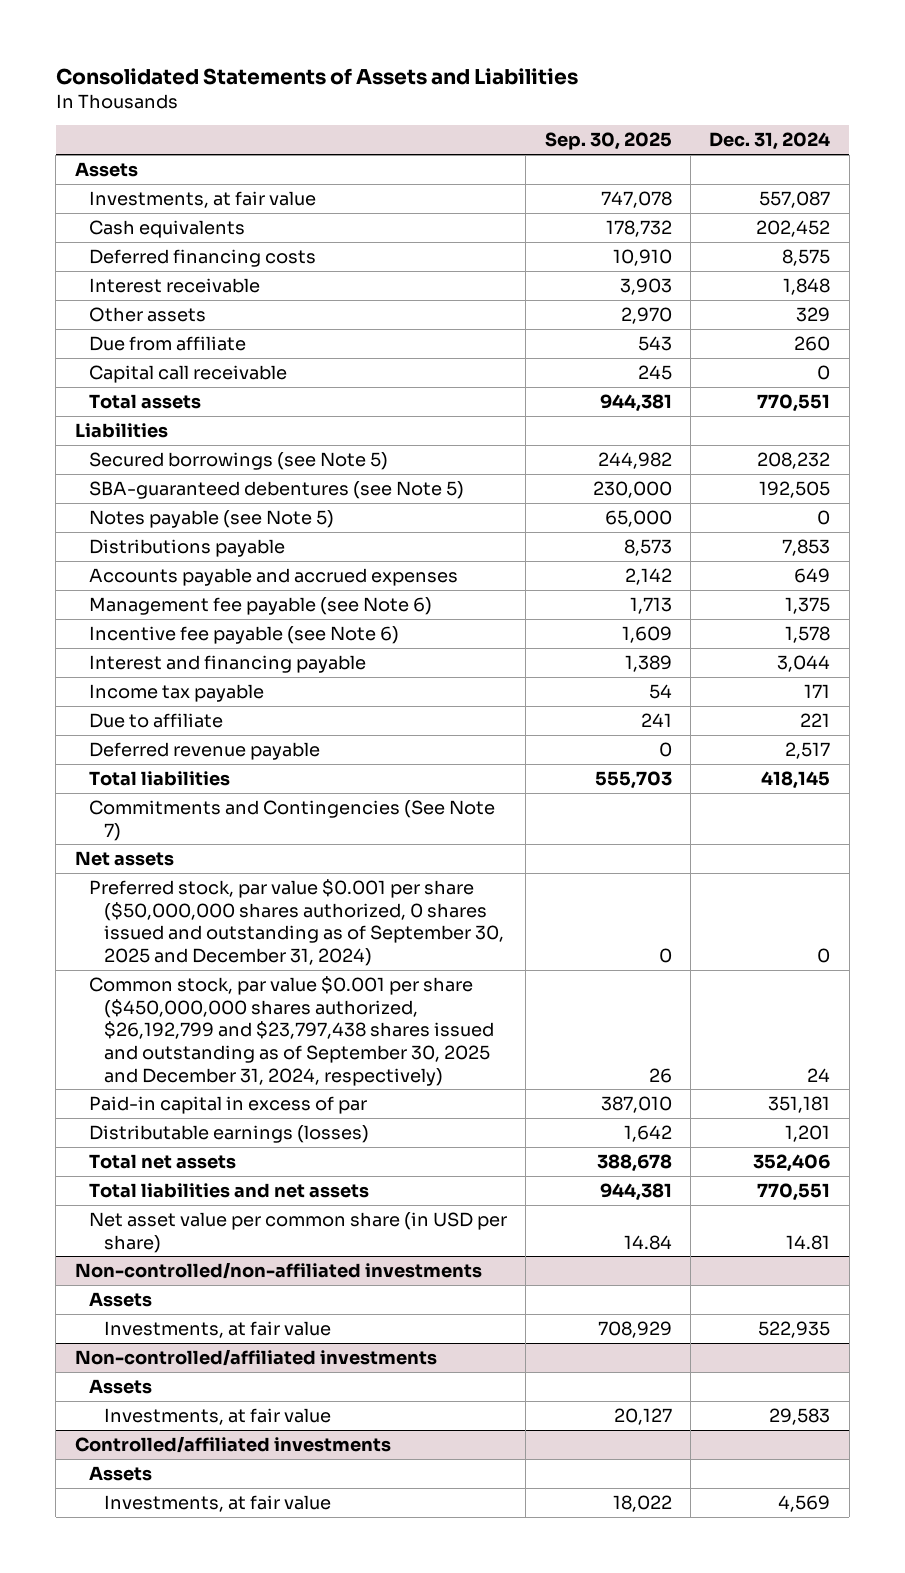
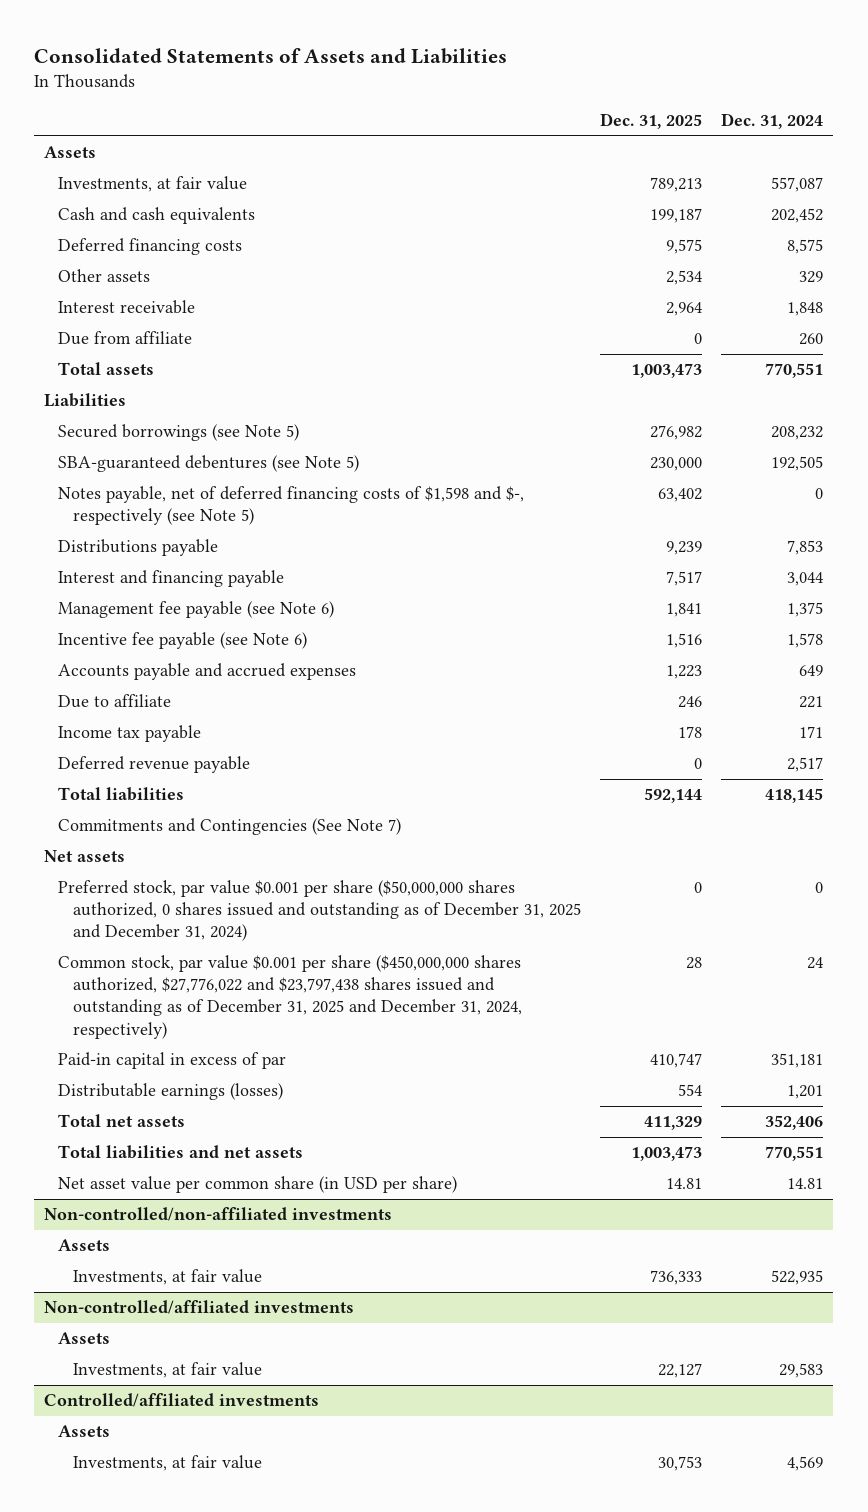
[544,132,672,151] Sep. 30, 2025 -> none
none -> [599,113,702,130] Dec. 31, 2025
[89,219,246,238] Cash equivalents -> [58,207,256,225] Cash and cash equivalents
[89,277,261,293] Interest receivable -> [58,300,196,315] Interest receivable
[89,364,288,383] Capital call receivable -> none
[89,509,335,528] Notes payable (see Note 5) -> [58,486,525,526] Notes payable, net of deferred financing costs of $1,598 and $-, respectively (see Note 5)
[89,654,367,673] Interest and financing payable -> [58,570,285,588] Interest and financing payable
[89,567,459,586] Accounts payable and accrued expenses -> [58,663,357,681] Accounts payable and accrued expenses
[89,683,265,702] Income tax payable -> [58,725,202,743] Income tax payable
[89,878,504,966] Preferred stock, par value $0.001 per share ($50,000,000 shares authorized, 0 shares issued and outstanding as of September 30, 2025 and December 31, 2024) -> [58,880,581,942] Preferred stock, par value $0.001 per share ($50,000,000 shares authorized, 0 shares issued and outstanding as of December 31, 2025 and December 31, 2024)
[89,975,494,1086] Common stock, par value $0.001 per share ($450,000,000 shares authorized, $26,192,799 and $23,797,438 shares issued and outstanding as of September 30, 2025 and December 31, 2024, respectively) -> [58,955,522,1039] Common stock, par value $0.001 per share ($450,000,000 shares authorized, $27,776,022 and $23,797,438 shares issued and outstanding as of December 31, 2025 and December 31, 2024, respectively)

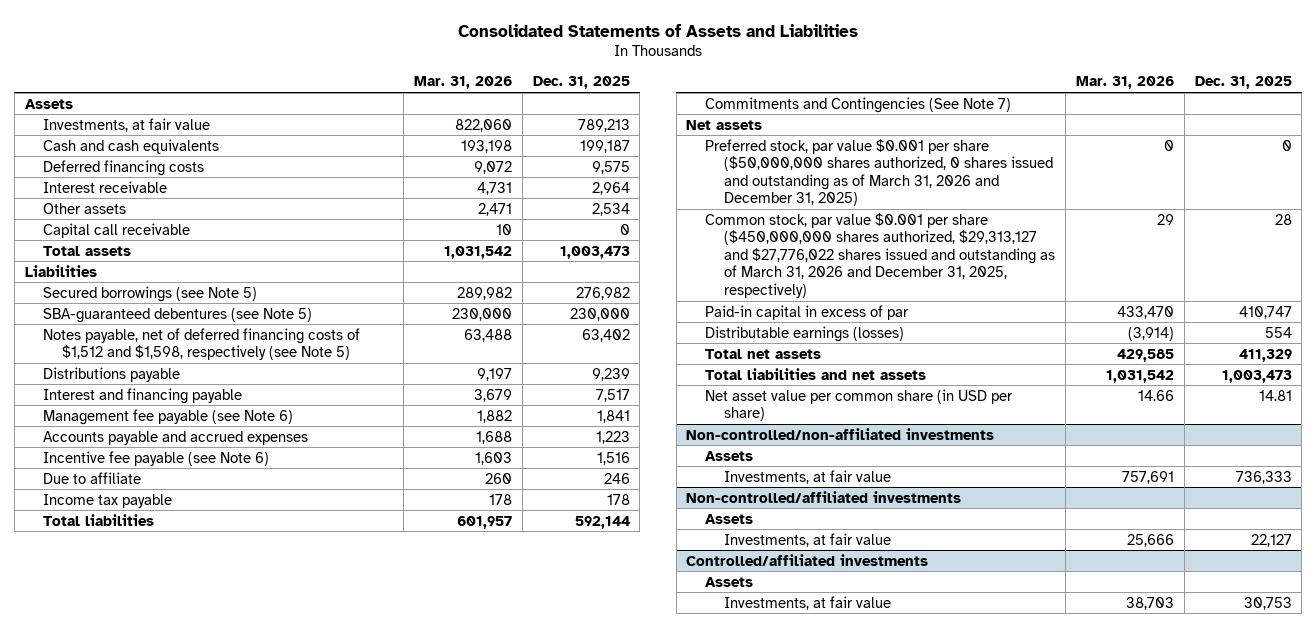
[721,113,824,130] Dec. 31, 2024 -> none
none -> [413,76,512,90] Mar. 31, 2026
[58,331,193,346] Due from affiliate -> none
[58,269,151,283] Other assets -> [43,202,127,214] Other assets
none -> [43,222,191,238] Capital call receivable
[58,486,525,526] Notes payable, net of deferred financing costs of $1,598 and $-, respectively (see Note 5) -> [43,327,361,361] Notes payable, net of deferred financing costs of $1,512 and $1,598, respectively (see Note 5)
[58,632,308,650] Incentive fee payable (see Note 6) -> [43,450,270,466] Incentive fee payable (see Note 6)
[58,756,251,774] Deferred revenue payable -> none
[58,880,581,942] Preferred stock, par value $0.001 per share ($50,000,000 shares authorized, 0 shares issued and outstanding as of December 31, 2025 and December 31, 2024) -> [705,138,1054,207] Preferred stock, par value $0.001 per share ($50,000,000 shares authorized, 0 shares issued and outstanding as of March 31, 2026 and December 31, 2025)
[58,955,522,1039] Common stock, par value $0.001 per share ($450,000,000 shares authorized, $27,776,022 and $23,797,438 shares issued and outstanding as of December 31, 2025 and December 31, 2024, respectively) -> [705,212,1056,298] Common stock, par value $0.001 per share ($450,000,000 shares authorized, $29,313,127 and $27,776,022 shares issued and outstanding as of March 31, 2026 and December 31, 2025, respectively)

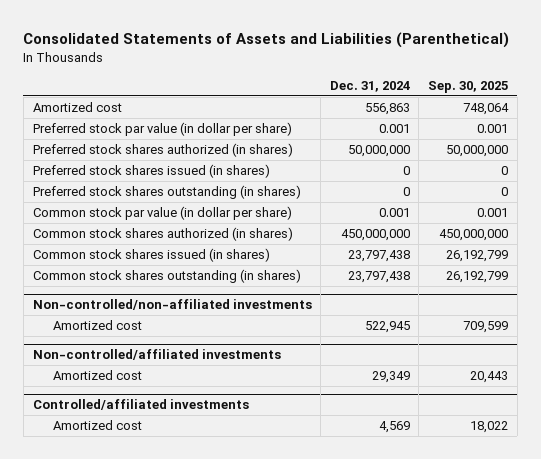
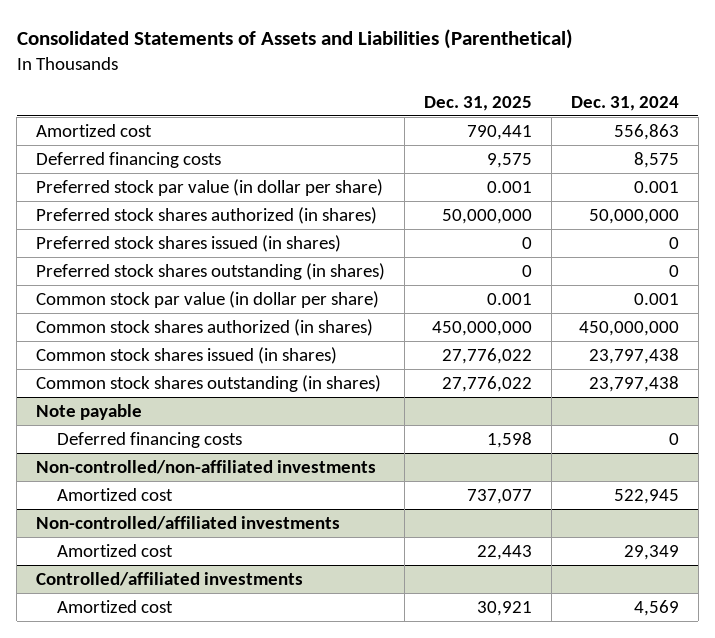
[428,81,509,94] Sep. 30, 2025 -> none
none -> [423,95,532,111] Dec. 31, 2025
none -> [35,151,221,168] Deferred financing costs
none -> [35,403,142,420] Note payable
none -> [57,431,243,448] Deferred financing costs

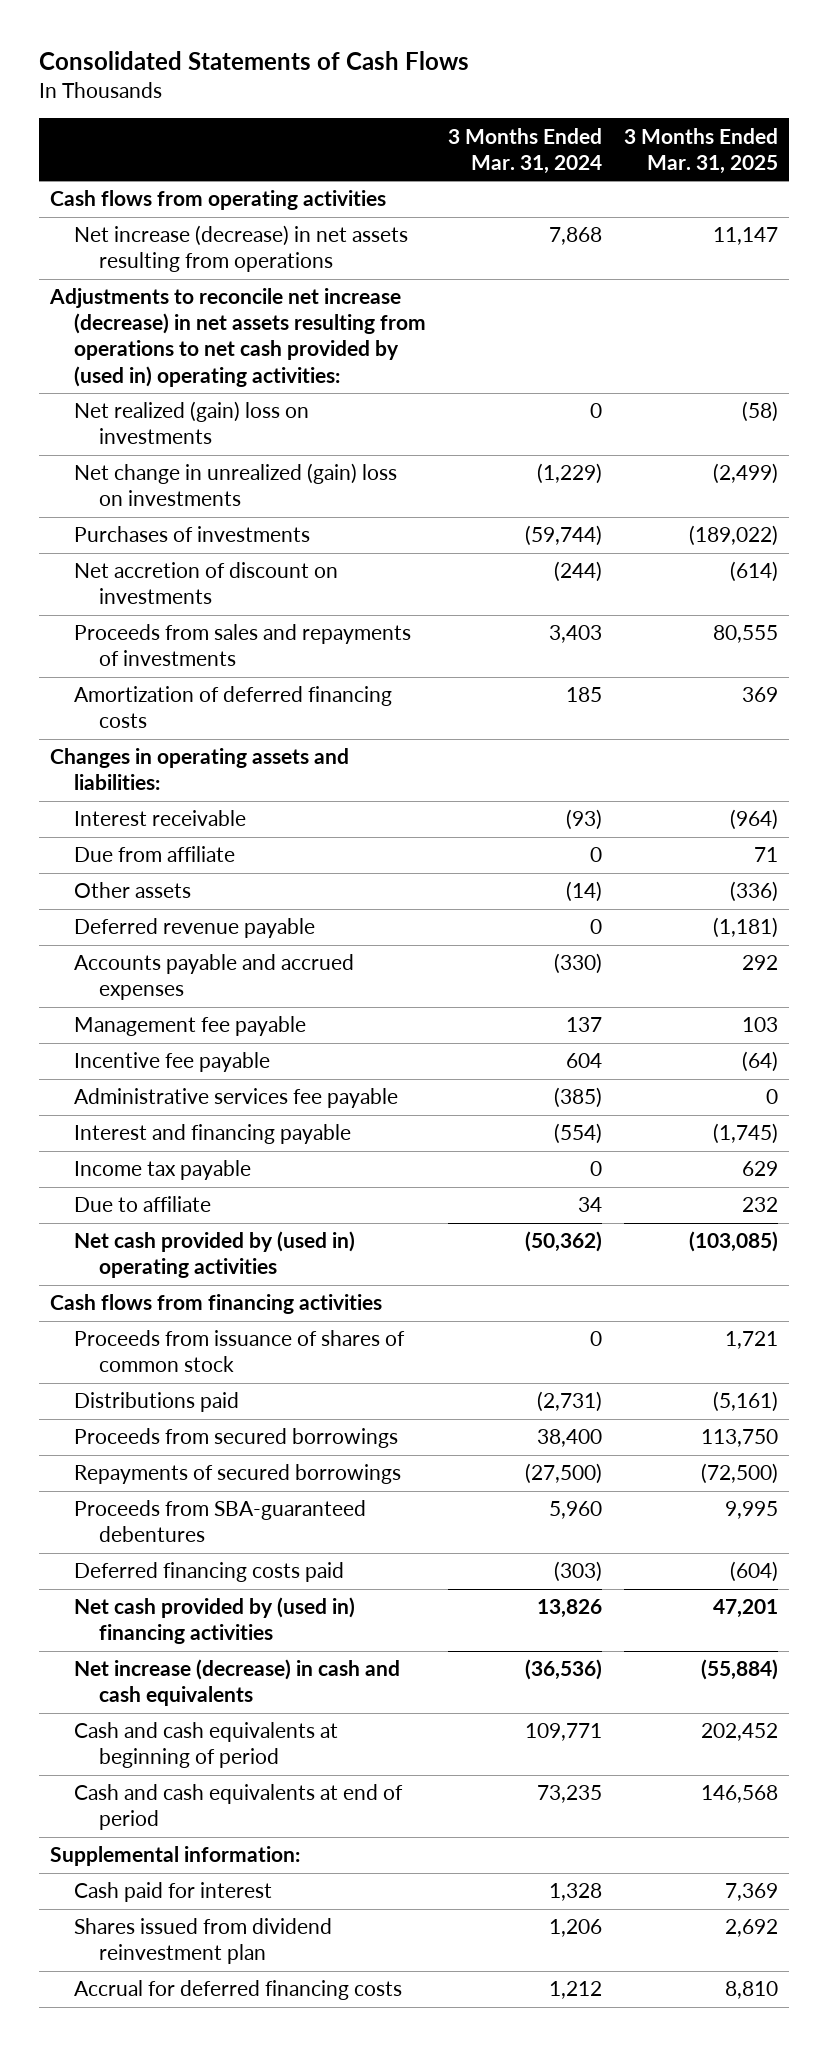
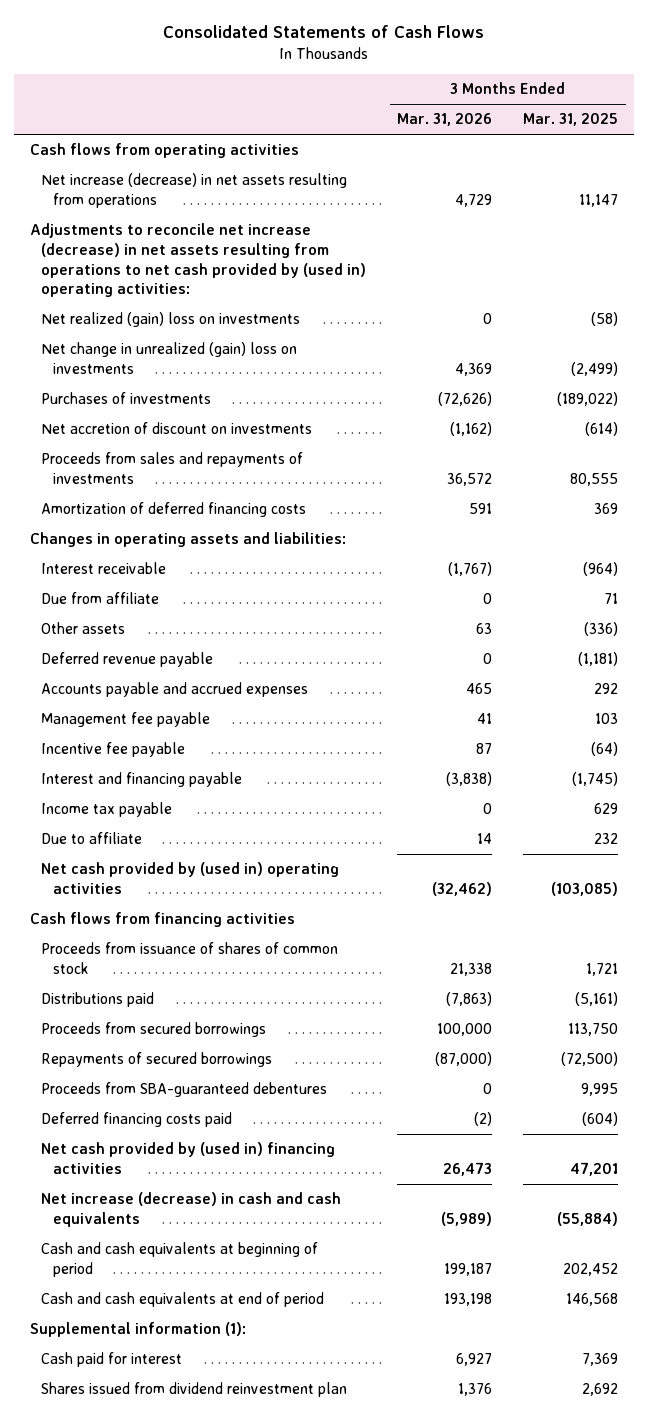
[448,127,603,174] 3 Months Ended Mar. 31, 2024 -> none
none -> [397,113,493,127] Mar. 31, 2026
[74,1088,399,1109] Administrative services fee payable -> none
[49,1846,300,1867] Supplemental information: -> [29,1322,246,1338] Supplemental information (1):
[74,1980,403,2001] Accrual for deferred financing costs -> none

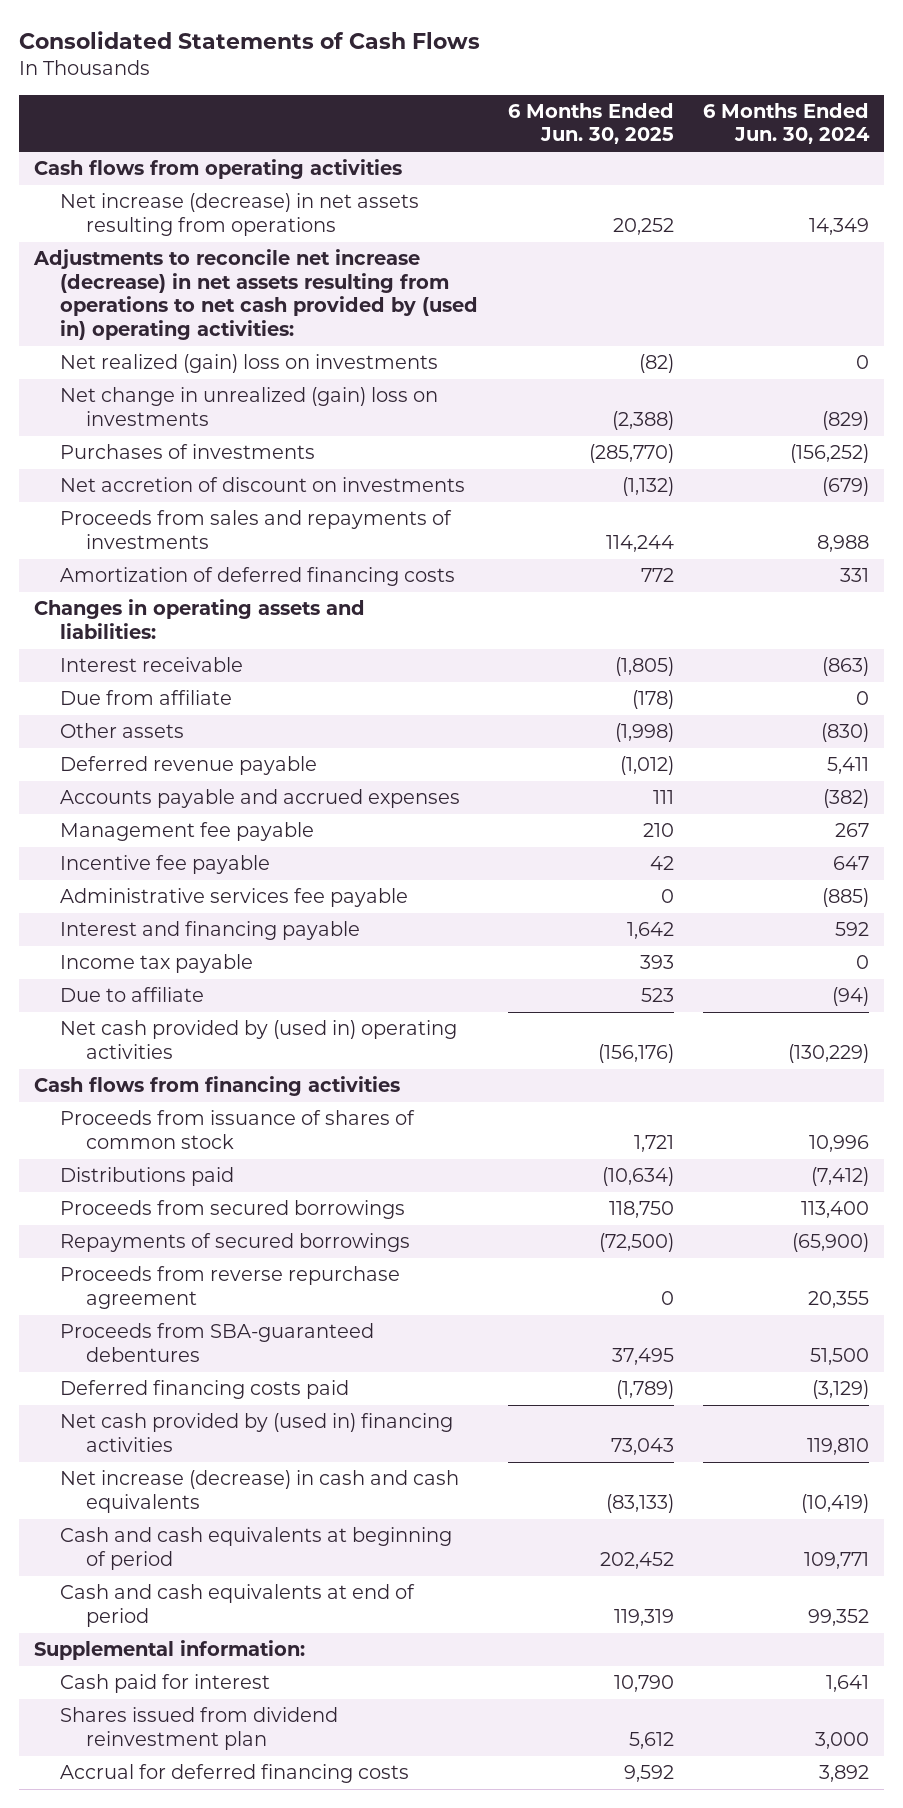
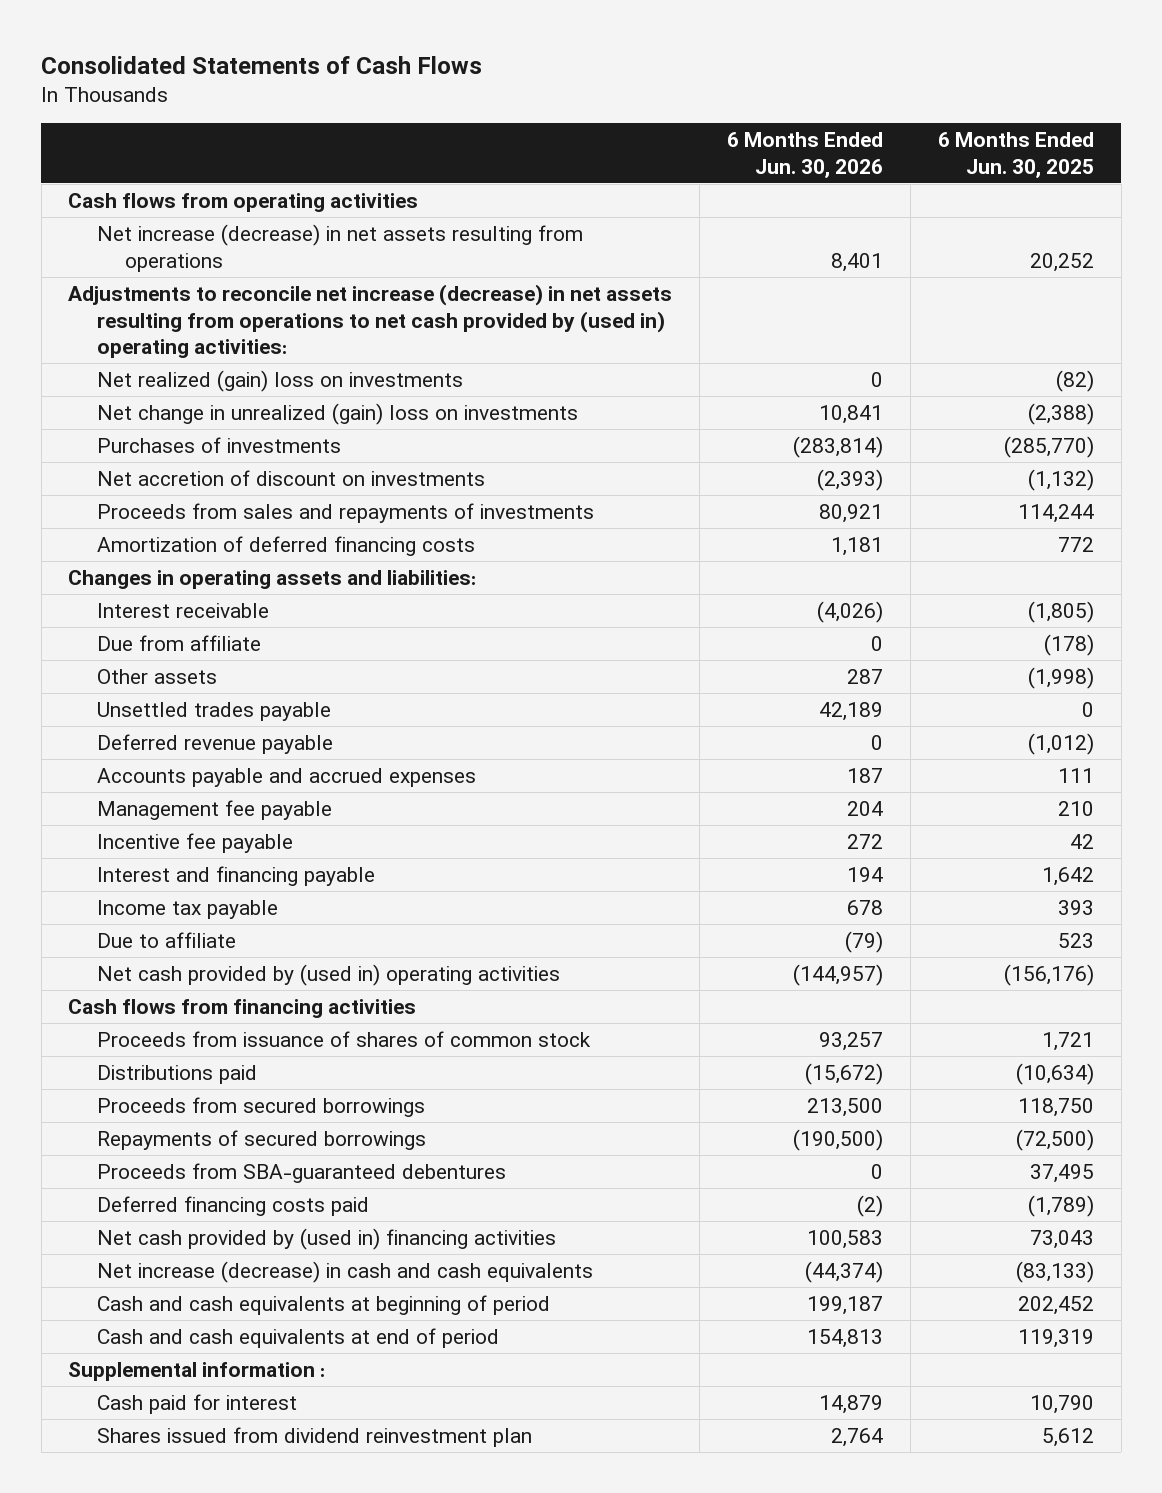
[702,102,870,145] 6 Months Ended Jun. 30, 2024 -> none
none -> [727,132,884,178] 6 Months Ended Jun. 30, 2026
none -> [96,702,331,722] Unsettled trades payable
[60,888,409,908] Administrative services fee payable -> none
[60,1266,401,1309] Proceeds from reverse repurchase agreement -> none
[33,1640,305,1661] Supplemental information: -> [68,1362,326,1382] Supplemental information :
[60,1764,410,1784] Accrual for deferred financing costs -> none

